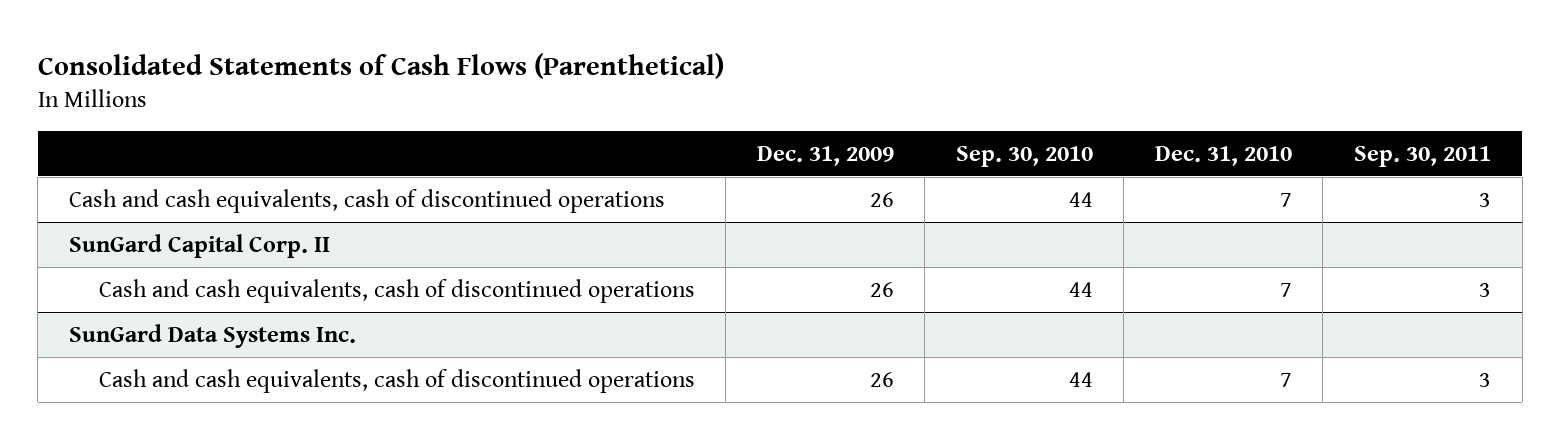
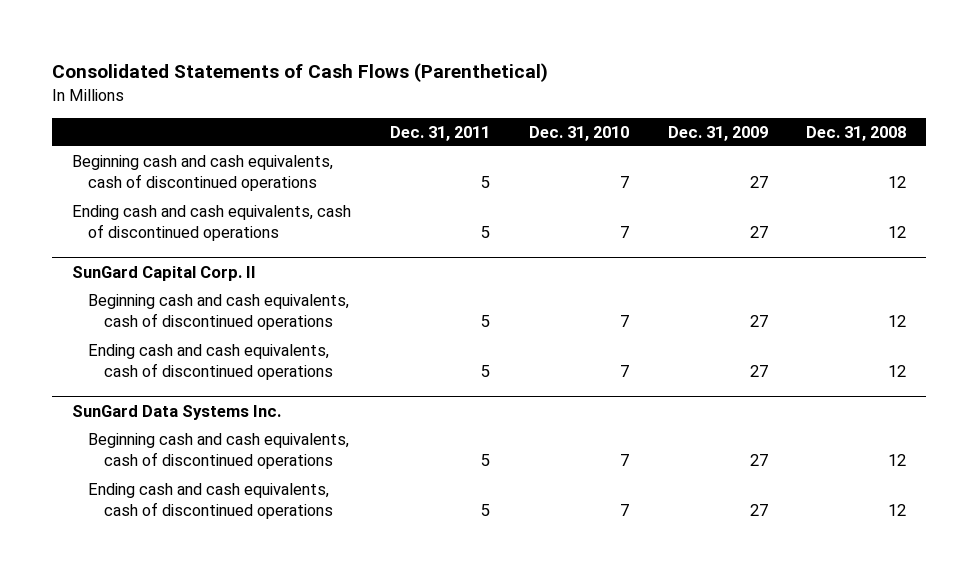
[955,145,1093,167] Sep. 30, 2010 -> none
[1353,145,1491,167] Sep. 30, 2011 -> none
none -> [389,125,490,141] Dec. 31, 2011
none -> [806,125,907,141] Dec. 31, 2008
[69,188,666,213] Cash and cash equivalents, cash of discontinued operations -> [71,154,333,192] Beginning cash and cash equivalents, cash of discontinued operations
[869,191,894,207] 26 -> [749,176,768,189] 27
none -> [71,204,351,242] Ending cash and cash equivalents, cash of discontinued operations
[98,278,695,303] Cash and cash equivalents, cash of discontinued operations -> [87,293,349,331] Beginning cash and cash equivalents, cash of discontinued operations
[869,281,894,297] 26 -> [749,315,768,328] 27
none -> [87,343,333,381] Ending cash and cash equivalents, cash of discontinued operations
[98,368,695,393] Cash and cash equivalents, cash of discontinued operations -> [87,432,349,470] Beginning cash and cash equivalents, cash of discontinued operations
[869,371,894,387] 26 -> [749,454,768,467] 27
none -> [87,482,333,520] Ending cash and cash equivalents, cash of discontinued operations

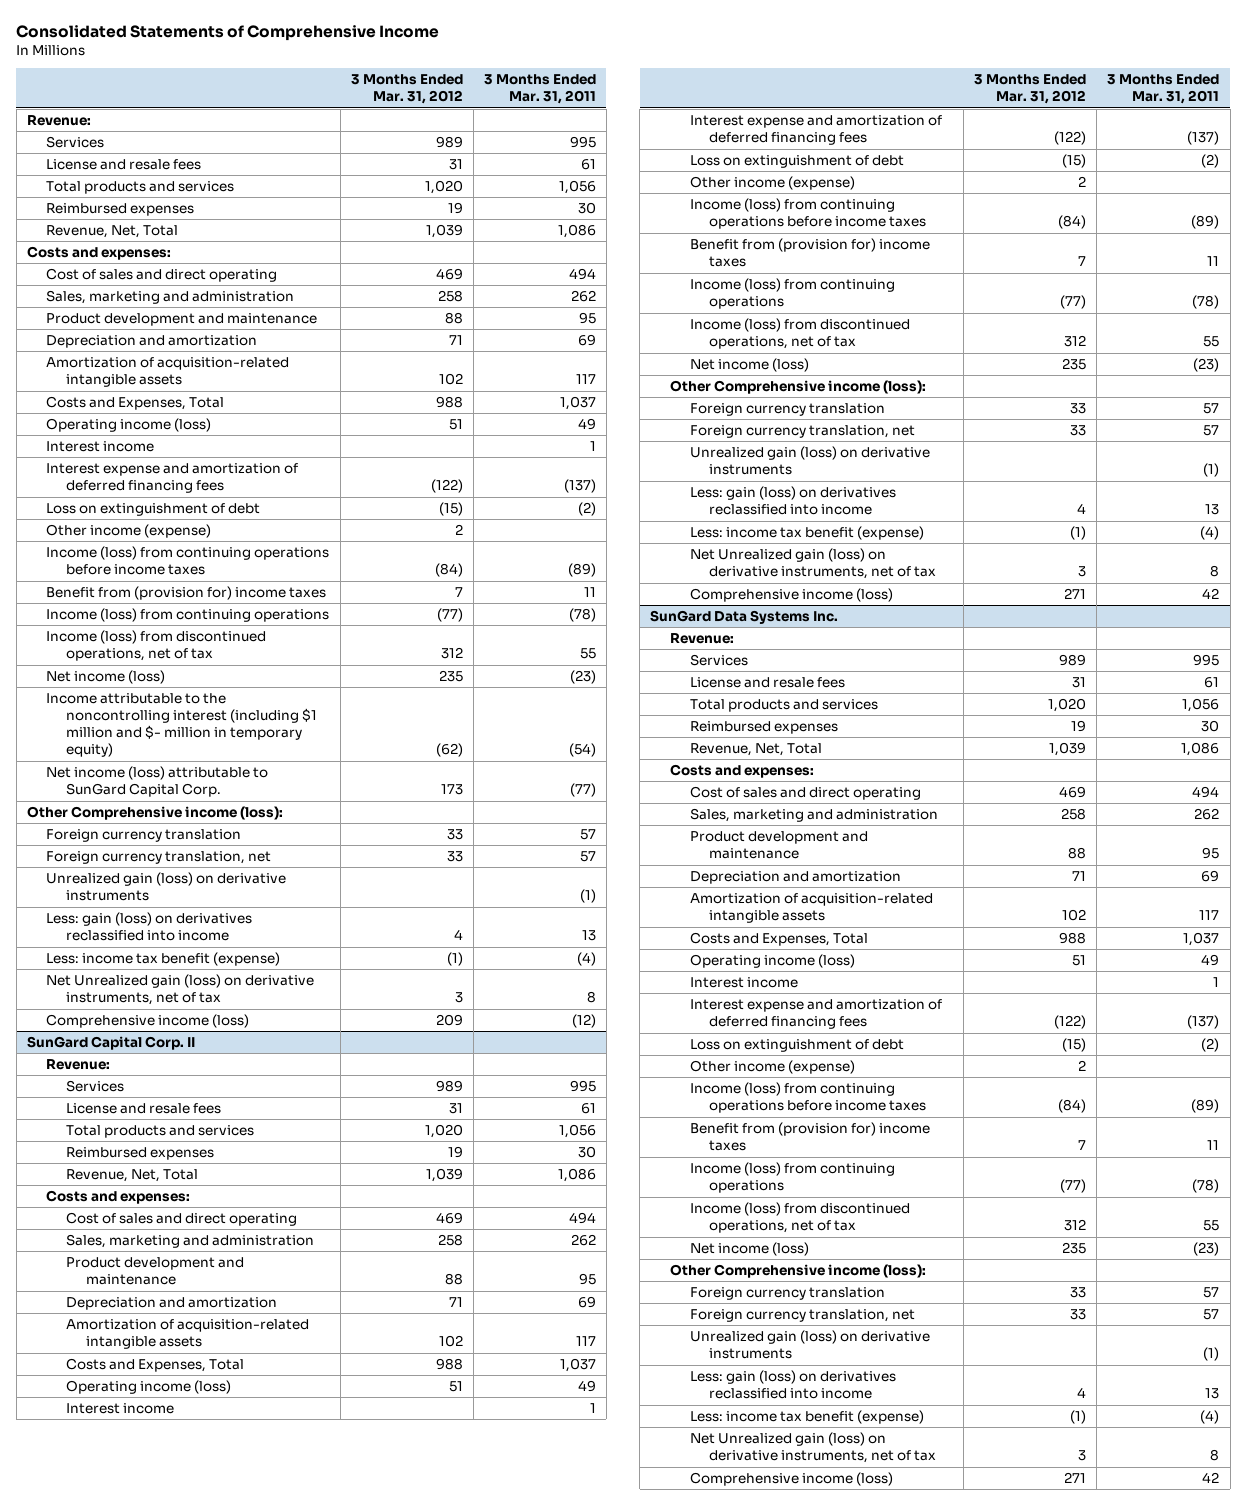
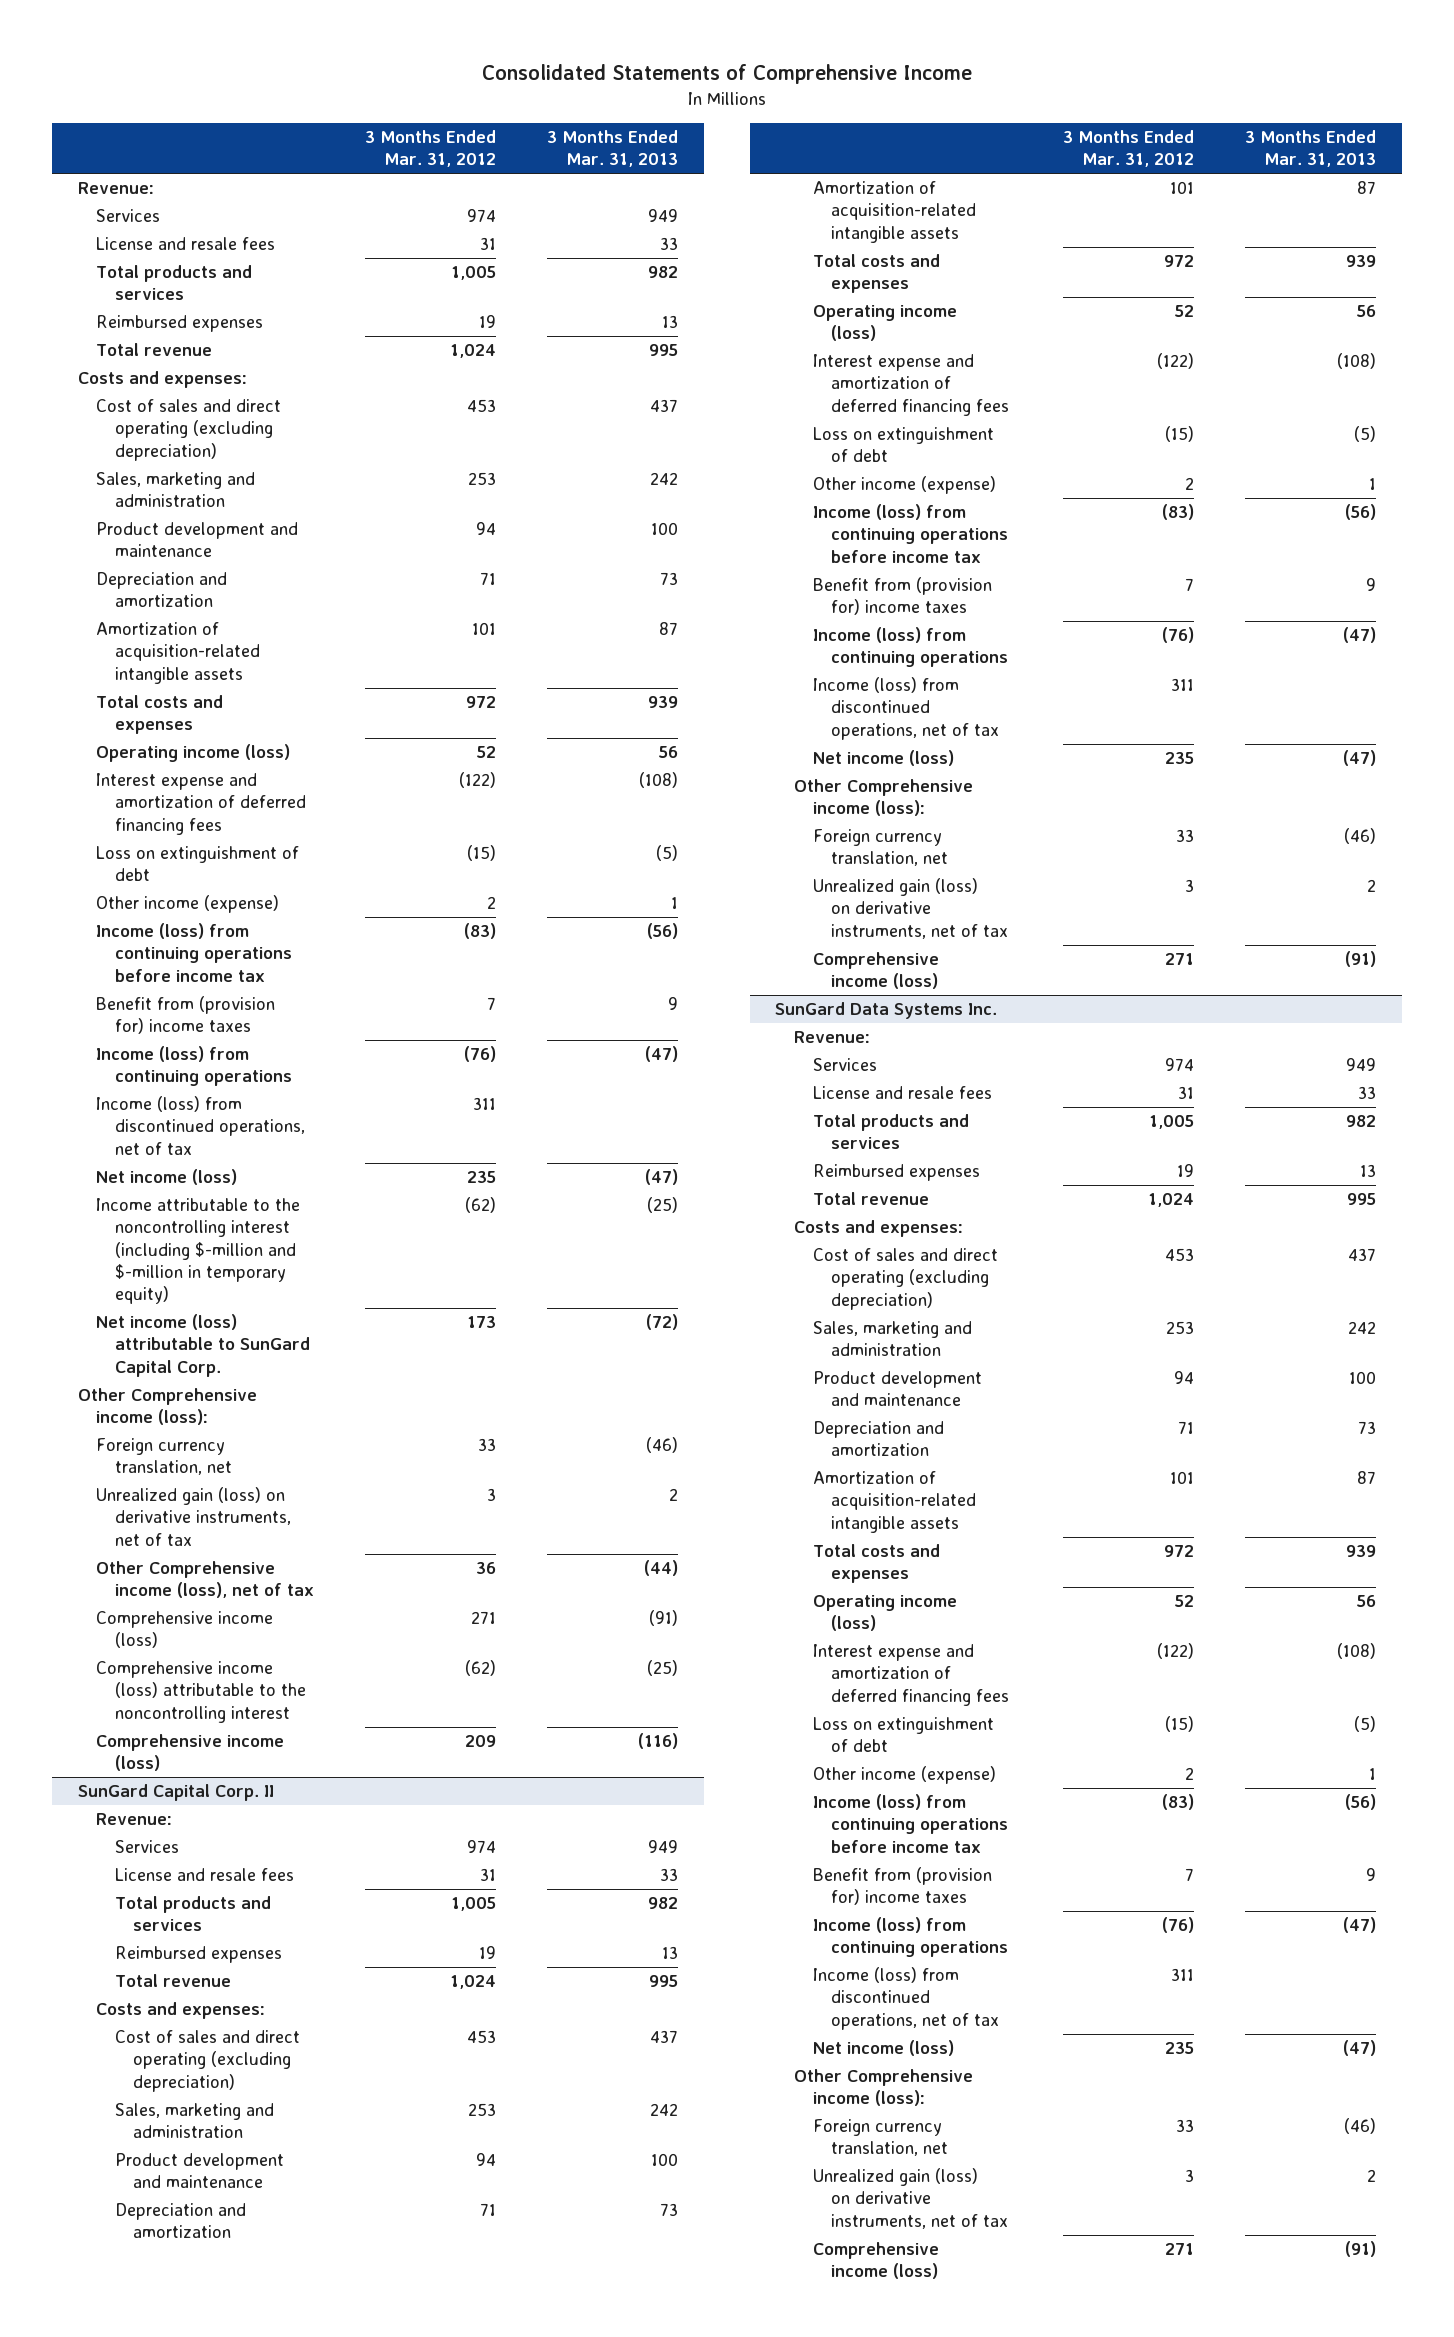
[483,74,596,105] 3 Months Ended Mar. 31, 2011 -> none
none -> [547,130,679,168] 3 Months Ended Mar. 31, 2013
[435,136,463,149] 989 -> [467,209,497,223] 974
[424,180,463,195] 1,020 -> [451,266,497,281] 1,005
[46,225,179,239] Revenue, Net, Total -> [96,343,213,357] Total revenue
[425,224,463,239] 1,039 -> [450,344,497,359] 1,024
[46,268,278,283] Cost of sales and direct operating -> [96,399,282,461] Cost of sales and direct operating (excluding depreciation)
[435,268,463,281] 469 -> [467,399,497,413] 453
[437,290,463,303] 258 -> [468,472,497,486] 253
[444,312,463,325] 88 -> [476,522,497,536] 94
[46,441,155,453] Interest income -> none
[438,373,463,386] 102 -> [472,622,497,636] 101
[46,396,225,411] Costs and Expenses, Total -> [96,695,224,735] Total costs and expenses
[435,396,463,409] 988 -> [466,696,497,709] 972
[448,419,463,431] 51 -> [477,746,497,759] 52
[46,546,330,576] Income (loss) from continuing operations before income taxes -> [96,923,292,982] Income (loss) from continuing operations before income tax
[434,563,463,578] (84) -> [464,923,497,940] (83)
[436,608,463,623] (77) -> [464,1046,497,1063] (76)
[440,647,463,660] 312 -> [473,1097,497,1111] 311
[46,693,318,758] Income attributable to the noncontrolling interest (including $1 million and $- million in temporary equity) -> [96,1198,301,1304] Income attributable to the noncontrolling interest (including $-million and $-million in temporary equity)
[46,829,242,843] Foreign currency translation -> none
[46,872,287,902] Unrealized gain (loss) on derivative instruments -> none
[46,912,253,942] Less: gain (loss) on derivatives reclassified into income -> none
[46,952,281,967] Less: income tax benefit (expense) -> none
[46,974,315,1006] Net Unrealized gain (loss) on derivative instruments, net of tax -> [96,1487,291,1546] Unrealized gain (loss) on derivative instruments, net of tax
none -> [96,1561,314,1599] Other Comprehensive income (loss), net of tax
none -> [96,1611,274,1649] Comprehensive income (loss)
none -> [96,1661,306,1723] Comprehensive income (loss) attributable to the noncontrolling interest
[435,1080,463,1093] 989 -> [467,1840,497,1854] 974
[424,1124,463,1139] 1,020 -> [451,1897,497,1912] 1,005
[66,1169,199,1183] Revenue, Net, Total -> [114,1974,231,1988] Total revenue
[425,1168,463,1183] 1,039 -> [450,1975,497,1990] 1,024
[66,1212,298,1227] Cost of sales and direct operating -> [114,2030,300,2092] Cost of sales and direct operating (excluding depreciation)
[435,1212,463,1225] 469 -> [467,2030,497,2044] 453
[437,1234,463,1247] 258 -> [468,2103,497,2117] 253
[444,1273,463,1286] 88 -> [476,2153,497,2167] 94
[66,1403,175,1415] Interest income -> none
[438,1335,463,1348] 102 -> [1169,181,1194,195] 101
[66,1358,245,1373] Costs and Expenses, Total -> [812,254,940,294] Total costs and expenses
[435,1358,463,1371] 988 -> [1163,255,1194,268] 972
[448,1381,463,1393] 51 -> [1174,305,1194,318] 52
[689,198,927,230] Income (loss) from continuing operations before income taxes -> [812,504,1009,563] Income (loss) from continuing operations before income tax
[1058,215,1087,230] (84) -> [1161,504,1194,521] (83)
[1060,295,1087,310] (77) -> [1161,627,1194,644] (76)
[1064,335,1087,348] 312 -> [1170,678,1194,692] 311
[689,403,885,417] Foreign currency translation -> none
[689,446,930,476] Unrealized gain (loss) on derivative instruments -> none
[689,486,896,516] Less: gain (loss) on derivatives reclassified into income -> none
[689,526,924,541] Less: income tax benefit (expense) -> none
[689,548,937,580] Net Unrealized gain (loss) on derivative instruments, net of tax -> [812,878,1009,939] Unrealized gain (loss) on derivative instruments, net of tax
[1059,654,1087,667] 989 -> [1164,1058,1194,1072] 974
[1048,698,1087,713] 1,020 -> [1148,1115,1194,1130] 1,005
[689,743,822,757] Revenue, Net, Total -> [812,1192,929,1206] Total revenue
[1049,742,1087,757] 1,039 -> [1147,1193,1194,1208] 1,024
[689,786,921,801] Cost of sales and direct operating -> [812,1248,998,1310] Cost of sales and direct operating (excluding depreciation)
[1059,786,1087,799] 469 -> [1164,1248,1194,1262] 453
[1061,808,1087,821] 258 -> [1165,1321,1194,1335] 253
[1068,847,1087,860] 88 -> [1173,1371,1194,1385] 94
[689,977,798,989] Interest income -> none
[1062,909,1087,922] 102 -> [1169,1471,1194,1485] 101
[689,932,868,947] Costs and Expenses, Total -> [812,1544,940,1584] Total costs and expenses
[1059,932,1087,945] 988 -> [1163,1545,1194,1558] 972
[1072,955,1087,967] 51 -> [1174,1595,1194,1608] 52
[689,1082,927,1114] Income (loss) from continuing operations before income taxes -> [812,1794,1009,1853] Income (loss) from continuing operations before income tax
[1058,1099,1087,1114] (84) -> [1161,1794,1194,1811] (83)
[1060,1179,1087,1194] (77) -> [1161,1917,1194,1934] (76)
[1064,1219,1087,1232] 312 -> [1170,1968,1194,1982] 311
[689,1287,885,1301] Foreign currency translation -> none
[689,1330,930,1360] Unrealized gain (loss) on derivative instruments -> none
[689,1370,896,1400] Less: gain (loss) on derivatives reclassified into income -> none
[689,1410,924,1425] Less: income tax benefit (expense) -> none
[689,1432,937,1464] Net Unrealized gain (loss) on derivative instruments, net of tax -> [812,2168,1009,2229] Unrealized gain (loss) on derivative instruments, net of tax

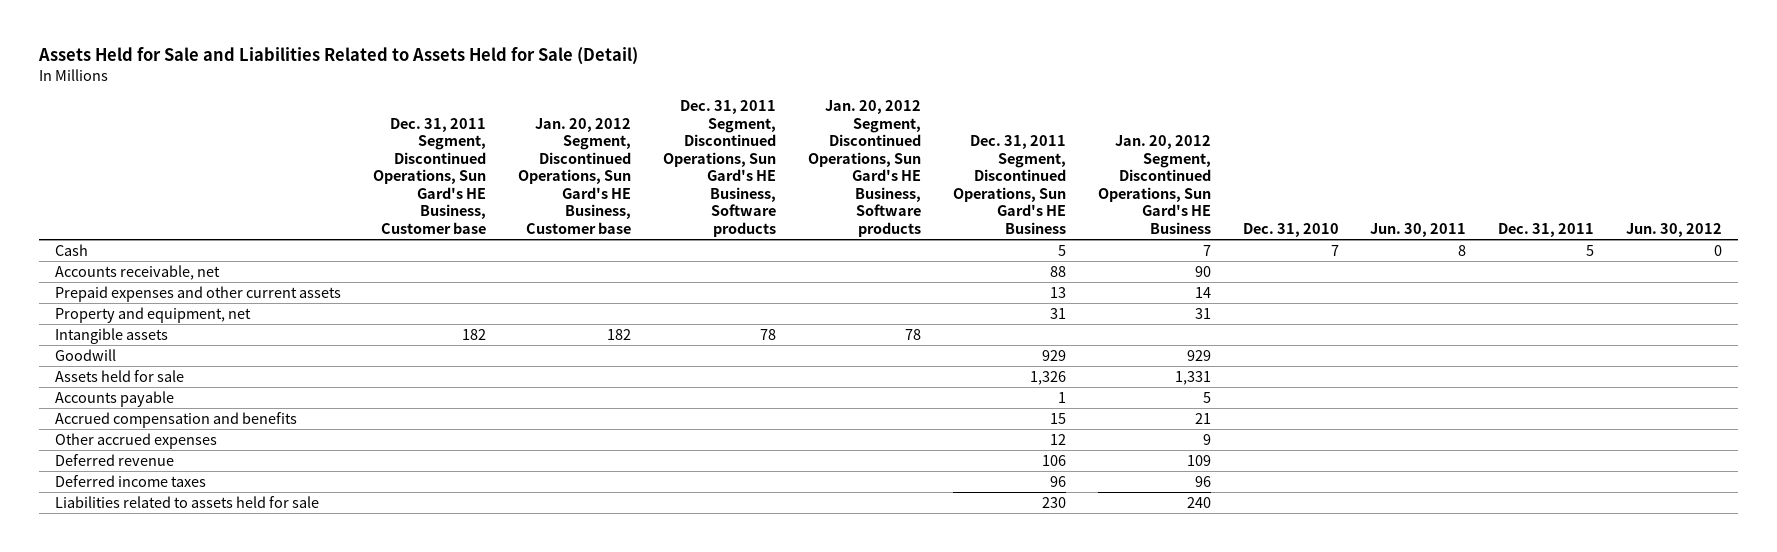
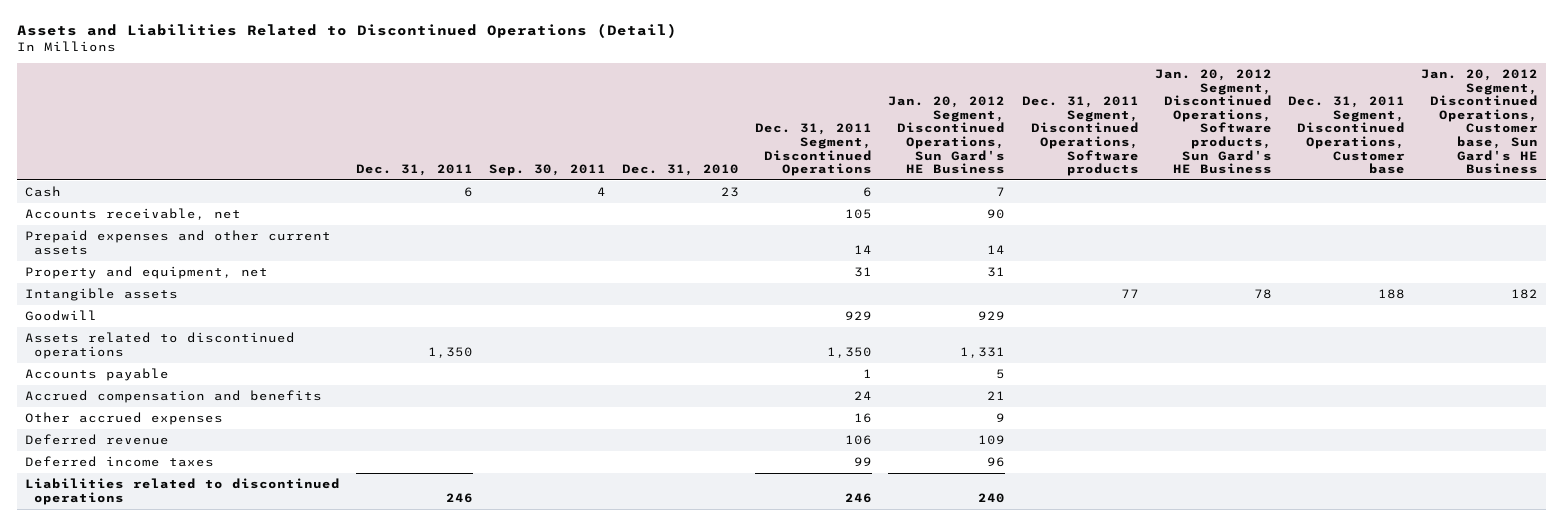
[38,47,639,66] Assets Held for Sale and Liabilities Related to Assets Held for Sale (Detail) -> [16,23,677,39] Assets and Liabilities Related to Discontinued Operations (Detail)
[372,117,486,234] Dec. 31, 2011 Segment, Discontinued Operations, Sun Gard's HE Business, Customer base -> none
[517,117,631,234] Jan. 20, 2012 Segment, Discontinued Operations, Sun Gard's HE Business, Customer base -> none
[662,100,776,237] Dec. 31, 2011 Segment, Discontinued Operations, Sun Gard's HE Business, Software products -> none
[807,100,921,237] Jan. 20, 2012 Segment, Discontinued Operations, Sun Gard's HE Business, Software products -> none
[952,135,1066,234] Dec. 31, 2011 Segment, Discontinued Operations, Sun Gard's HE Business -> none
[1370,222,1467,237] Jun. 30, 2011 -> none
[1626,222,1723,237] Jun. 30, 2012 -> none
none -> [489,164,607,177] Sep. 30, 2011
none -> [755,123,873,177] Dec. 31, 2011 Segment, Discontinued Operations
none -> [1021,96,1139,177] Dec. 31, 2011 Segment, Discontinued Operations, Software products
none -> [1154,69,1272,175] Jan. 20, 2012 Segment, Discontinued Operations, Software products, Sun Gard's HE Business
none -> [1287,96,1405,175] Dec. 31, 2011 Segment, Discontinued Operations, Customer base
none -> [1420,69,1538,175] Jan. 20, 2012 Segment, Discontinued Operations, Customer base, Sun Gard's HE Business
[1330,244,1339,256] 7 -> [721,187,740,198] 23
[1586,244,1595,256] 5 -> [464,187,474,198] 6
[55,369,185,382] Assets held for sale -> none
none -> [24,332,295,359] Assets related to discontinued operations
[55,495,320,508] Liabilities related to assets held for sale -> none
none -> [24,478,340,505] Liabilities related to discontinued operations

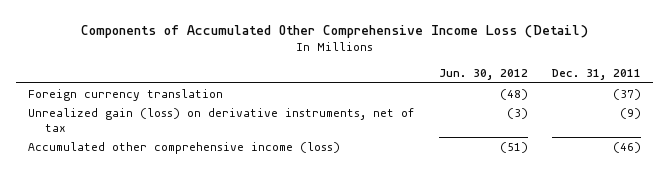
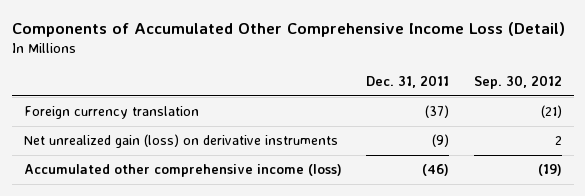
[438,69,528,81] Jun. 30, 2012 -> none
none -> [473,75,562,90] Sep. 30, 2012
[28,107,415,133] Unrealized gain (loss) on derivative instruments, net of tax -> [23,134,338,149] Net unrealized gain (loss) on derivative instruments

